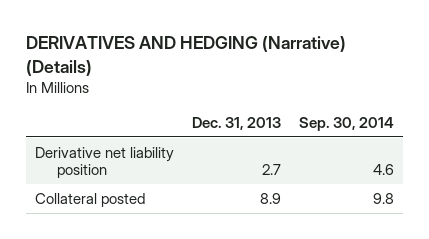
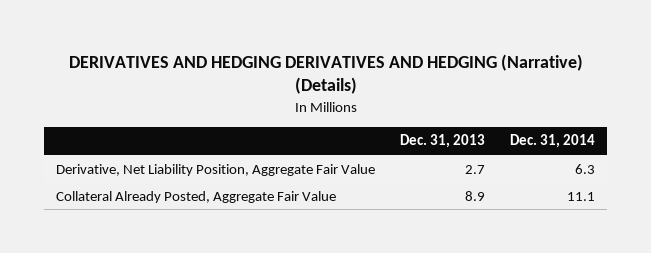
[26,36,347,76] DERIVATIVES AND HEDGING (Narrative) (Details) -> [68,53,583,95] DERIVATIVES AND HEDGING DERIVATIVES AND HEDGING (Narrative) (Details)
[299,117,395,132] Sep. 30, 2014 -> none
none -> [509,134,595,149] Dec. 31, 2014
[35,146,175,179] Derivative net liability position -> [56,163,376,176] Derivative, Net Liability Position, Aggregate Fair Value
[35,192,146,207] Collateral posted -> [56,190,337,203] Collateral Already Posted, Aggregate Fair Value

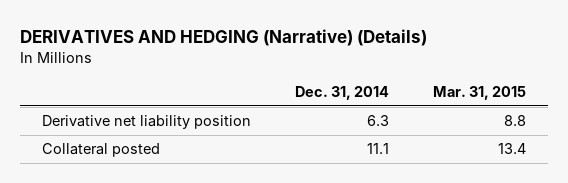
[68,53,583,95] DERIVATIVES AND HEDGING DERIVATIVES AND HEDGING (Narrative) (Details) -> [20,29,428,47] DERIVATIVES AND HEDGING (Narrative) (Details)
[400,134,486,149] Dec. 31, 2013 -> none
none -> [433,86,527,101] Mar. 31, 2015
[56,163,376,176] Derivative, Net Liability Position, Aggregate Fair Value -> [42,115,252,130] Derivative net liability position
[56,190,337,203] Collateral Already Posted, Aggregate Fair Value -> [42,143,161,158] Collateral posted

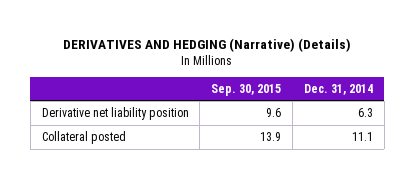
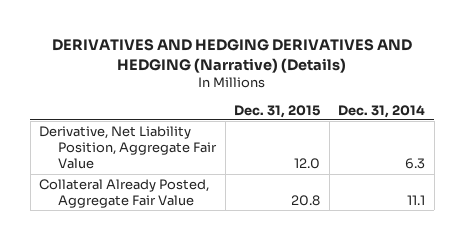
[63,37,352,52] DERIVATIVES AND HEDGING (Narrative) (Details) -> [52,39,413,73] DERIVATIVES AND HEDGING DERIVATIVES AND HEDGING (Narrative) (Details)
[211,83,282,96] Sep. 30, 2015 -> none
none -> [234,104,321,118] Dec. 31, 2015
[41,107,189,121] Derivative net liability position -> [39,125,218,170] Derivative, Net Liability Position, Aggregate Fair Value
[41,131,126,145] Collateral posted -> [39,178,210,209] Collateral Already Posted, Aggregate Fair Value

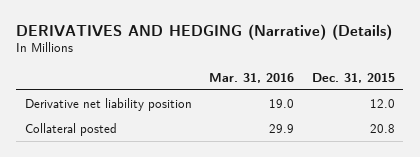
[52,39,413,73] DERIVATIVES AND HEDGING DERIVATIVES AND HEDGING (Narrative) (Details) -> [16,23,393,40] DERIVATIVES AND HEDGING (Narrative) (Details)
[338,104,426,118] Dec. 31, 2014 -> none
none -> [209,72,295,83] Mar. 31, 2016
[39,125,218,170] Derivative, Net Liability Position, Aggregate Fair Value -> [24,97,192,111] Derivative net liability position
[39,178,210,209] Collateral Already Posted, Aggregate Fair Value -> [24,122,117,136] Collateral posted

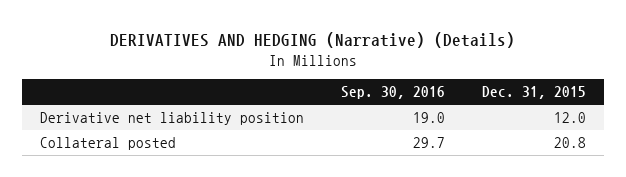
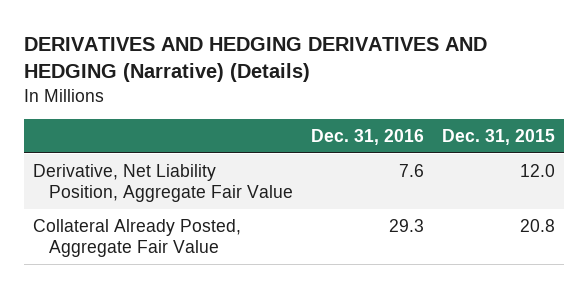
[110,31,516,48] DERIVATIVES AND HEDGING (Narrative) (Details) -> [23,37,487,83] DERIVATIVES AND HEDGING DERIVATIVES AND HEDGING (Narrative) (Details)
[341,86,446,100] Sep. 30, 2016 -> none
none -> [311,129,425,146] Dec. 31, 2016
[40,112,305,126] Derivative net liability position -> [32,163,294,203] Derivative, Net Liability Position, Aggregate Fair Value
[40,137,177,151] Collateral posted -> [32,218,241,258] Collateral Already Posted, Aggregate Fair Value

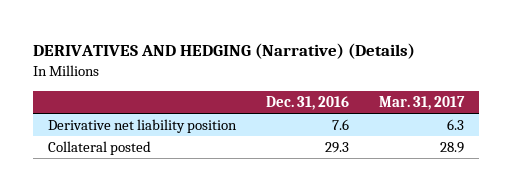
[23,37,487,83] DERIVATIVES AND HEDGING DERIVATIVES AND HEDGING (Narrative) (Details) -> [32,43,415,60] DERIVATIVES AND HEDGING (Narrative) (Details)
[441,129,555,146] Dec. 31, 2015 -> none
none -> [379,96,466,111] Mar. 31, 2017
[32,163,294,203] Derivative, Net Liability Position, Aggregate Fair Value -> [47,119,237,134] Derivative net liability position
[32,218,241,258] Collateral Already Posted, Aggregate Fair Value -> [47,141,151,156] Collateral posted

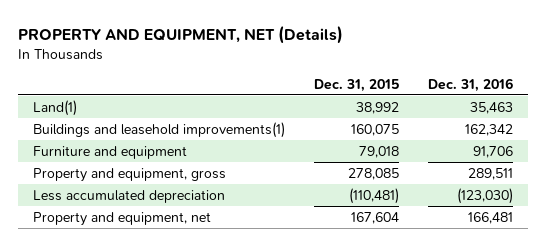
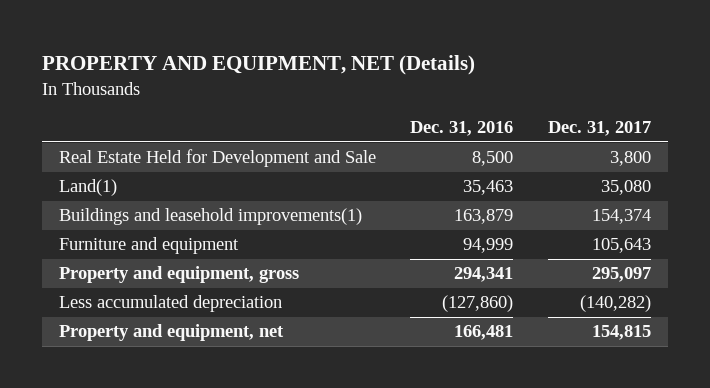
[314,78,400,92] Dec. 31, 2015 -> none
none -> [548,121,652,137] Dec. 31, 2017
none -> [58,149,376,168] Real Estate Held for Development and Sale
[465,123,514,136] 162,342 -> [454,209,514,225] 163,879
[473,145,514,158] 91,706 -> [463,238,514,254] 94,999
[468,167,514,180] 289,511 -> [454,267,514,283] 294,341
[457,187,514,204] (123,030) -> [442,295,514,313] (127,860)

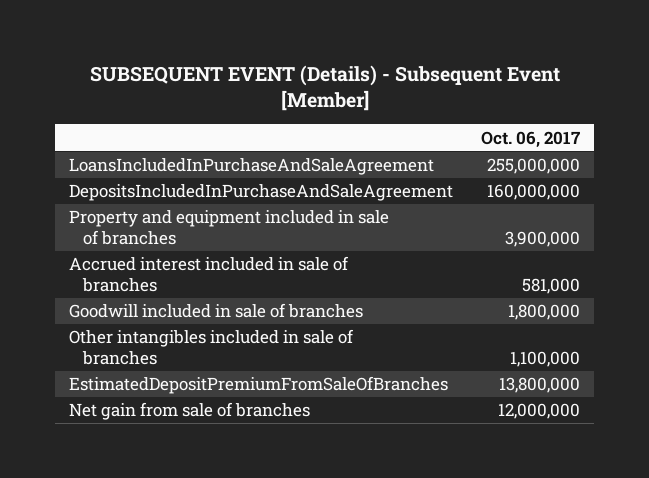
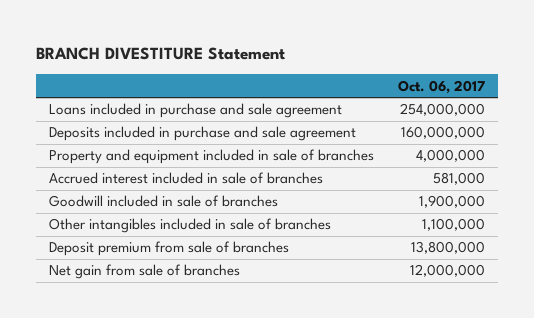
[89,65,560,112] SUBSEQUENT EVENT (Details) - Subsequent Event [Member] -> [36,47,286,61] BRANCH DIVESTITURE Statement
[68,158,434,176] LoansIncludedInPurchaseAndSaleAgreement -> none
none -> [48,103,342,119] Loans included in purchase and sale agreement
[68,184,453,202] DepositsIncludedInPurchaseAndSaleAgreement -> [48,126,356,142] Deposits included in purchase and sale agreement
[505,230,581,247] 3,900,000 -> [416,149,486,163] 4,000,000
[508,304,581,321] 1,800,000 -> [419,195,486,209] 1,900,000
[68,376,448,395] EstimatedDepositPremiumFromSaleOfBranches -> [48,241,289,257] Deposit premium from sale of branches

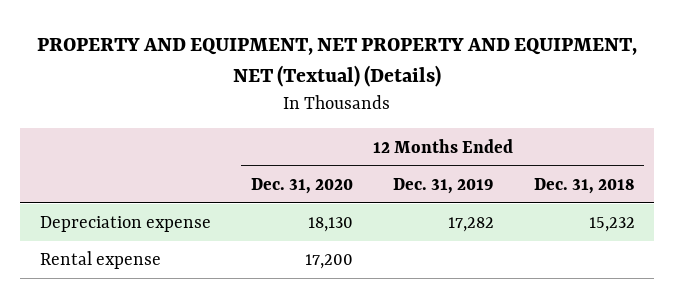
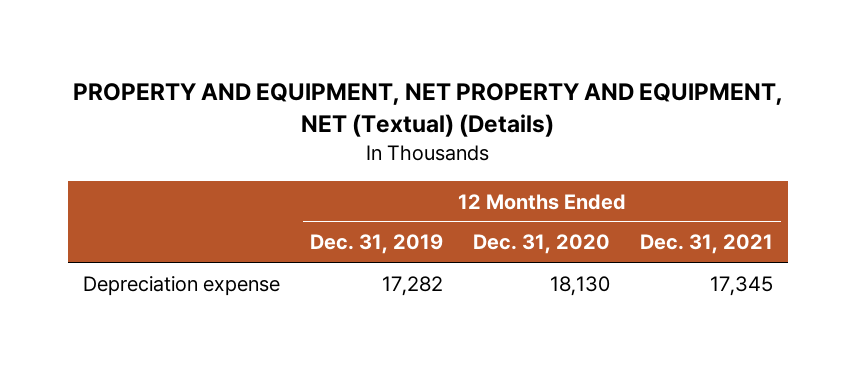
[533,177,635,194] Dec. 31, 2018 -> none
none -> [640,234,774,255] Dec. 31, 2021
[40,251,162,270] Rental expense -> none

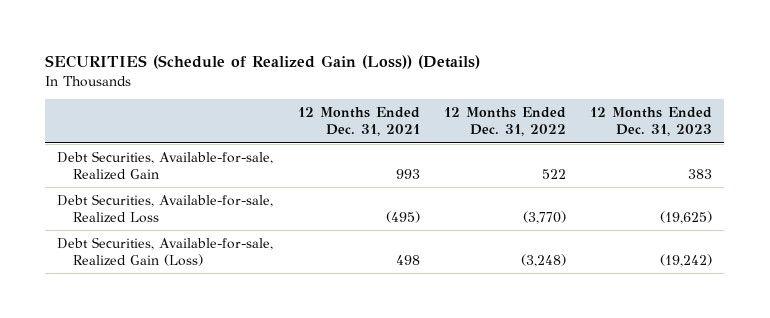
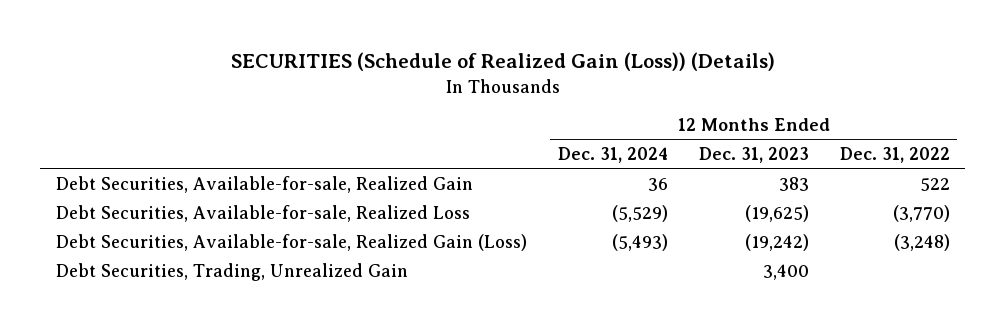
[297,107,420,137] 12 Months Ended Dec. 31, 2021 -> none
none -> [557,146,668,163] Dec. 31, 2024
none -> [55,262,408,281] Debt Securities, Trading, Unrealized Gain

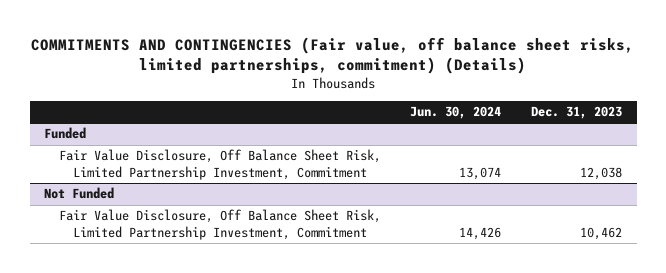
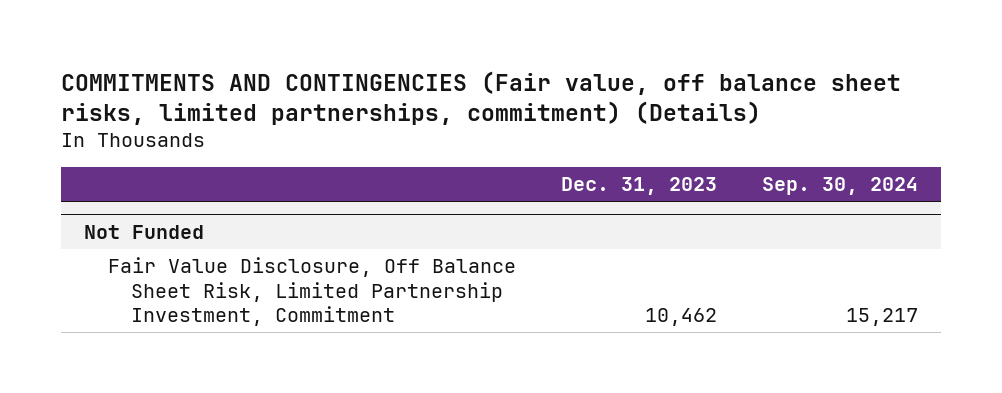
[410,106,502,120] Jun. 30, 2024 -> none
none -> [762,177,919,196] Sep. 30, 2024
[44,127,87,140] Funded -> none
[58,149,381,180] Fair Value Disclosure, Off Balance Sheet Risk, Limited Partnership Investment, Commitment -> none

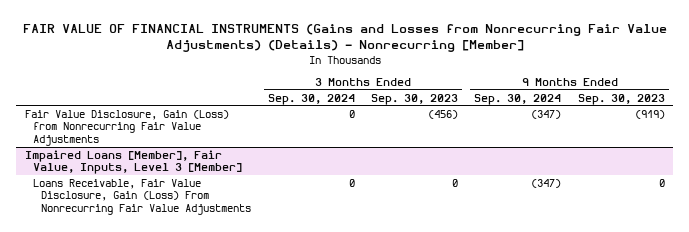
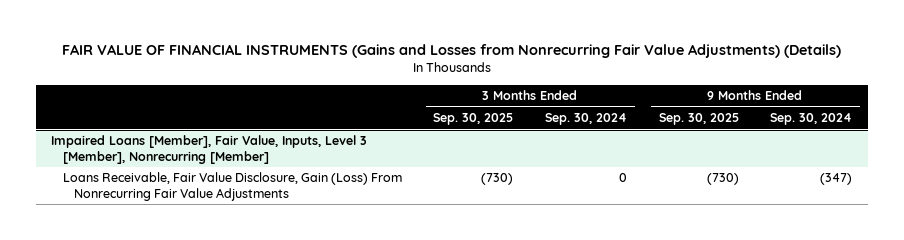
[22,23,667,53] FAIR VALUE OF FINANCIAL INSTRUMENTS (Gains and Losses from Nonrecurring Fair Value Adjustments) (Details) - Nonrecurring [Member] -> [61,44,841,59] FAIR VALUE OF FINANCIAL INSTRUMENTS (Gains and Losses from Nonrecurring Fair Value Adjustments) (Details)
[371,93,459,105] Sep. 30, 2023 -> none
[577,93,665,105] Sep. 30, 2023 -> none
none -> [433,113,514,126] Sep. 30, 2025
none -> [658,113,739,126] Sep. 30, 2025
[24,109,229,147] Fair Value Disclosure, Gain (Loss) from Nonrecurring Fair Value Adjustments -> none
[24,149,242,175] Impaired Loans [Member], Fair Value, Inputs, Level 3 [Member] -> [51,135,368,164] Impaired Loans [Member], Fair Value, Inputs, Level 3 [Member], Nonrecurring [Member]

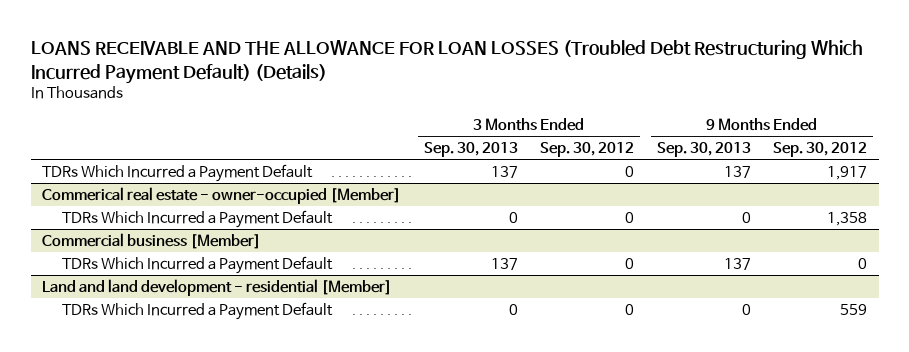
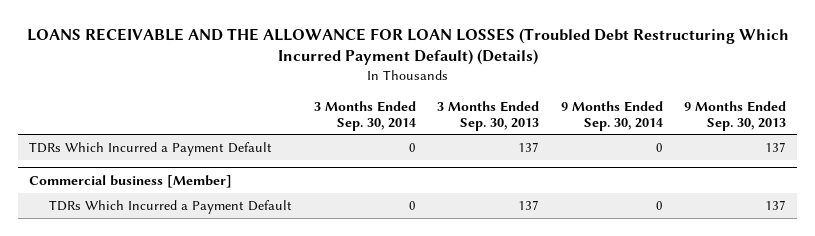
[540,142,635,158] Sep. 30, 2012 -> none
[773,142,868,158] Sep. 30, 2012 -> none
none -> [313,100,416,131] 3 Months Ended Sep. 30, 2014
none -> [560,100,663,131] 9 Months Ended Sep. 30, 2014
[41,186,401,204] Commerical real estate - owner-occupied [Member] -> none
[62,209,334,228] TDRs Which Incurred a Payment Default -> none
[41,278,392,296] Land and land development - residential [Member] -> none
[62,301,334,320] TDRs Which Incurred a Payment Default -> none

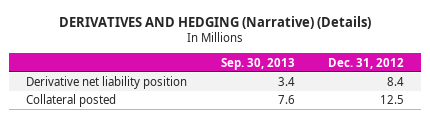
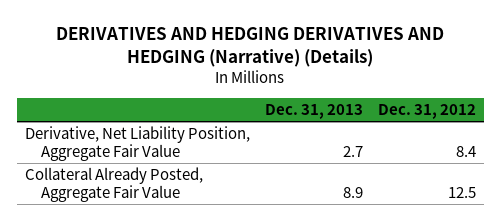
[59,15,372,29] DERIVATIVES AND HEDGING (Narrative) (Details) -> [56,26,445,67] DERIVATIVES AND HEDGING DERIVATIVES AND HEDGING (Narrative) (Details)
[220,57,295,70] Sep. 30, 2013 -> none
none -> [264,104,363,120] Dec. 31, 2013
[26,76,188,90] Derivative net liability position -> [24,126,250,161] Derivative, Net Liability Position, Aggregate Fair Value
[26,94,117,108] Collateral posted -> [24,167,203,202] Collateral Already Posted, Aggregate Fair Value

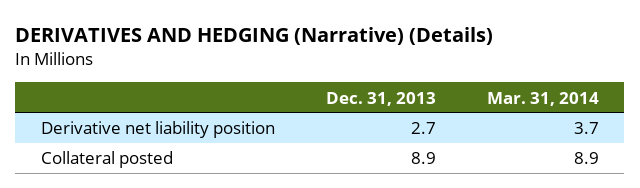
[56,26,445,67] DERIVATIVES AND HEDGING DERIVATIVES AND HEDGING (Narrative) (Details) -> [15,26,494,45] DERIVATIVES AND HEDGING (Narrative) (Details)
[378,104,477,120] Dec. 31, 2012 -> none
none -> [486,91,599,106] Mar. 31, 2014
[24,126,250,161] Derivative, Net Liability Position, Aggregate Fair Value -> [40,121,275,139] Derivative net liability position
[24,167,203,202] Collateral Already Posted, Aggregate Fair Value -> [40,151,173,169] Collateral posted

